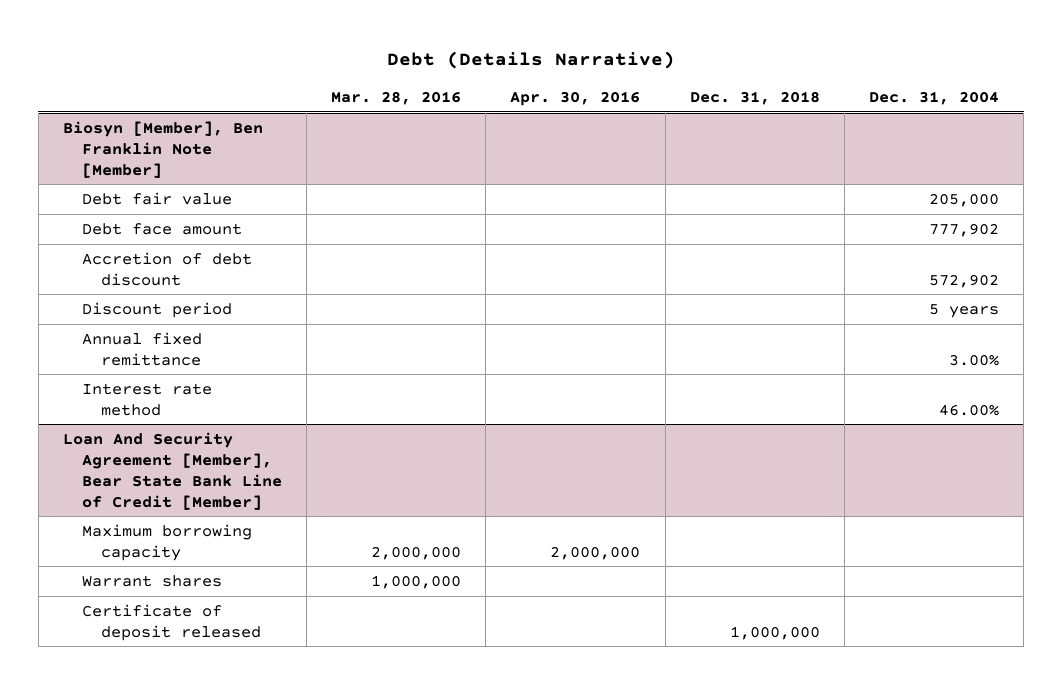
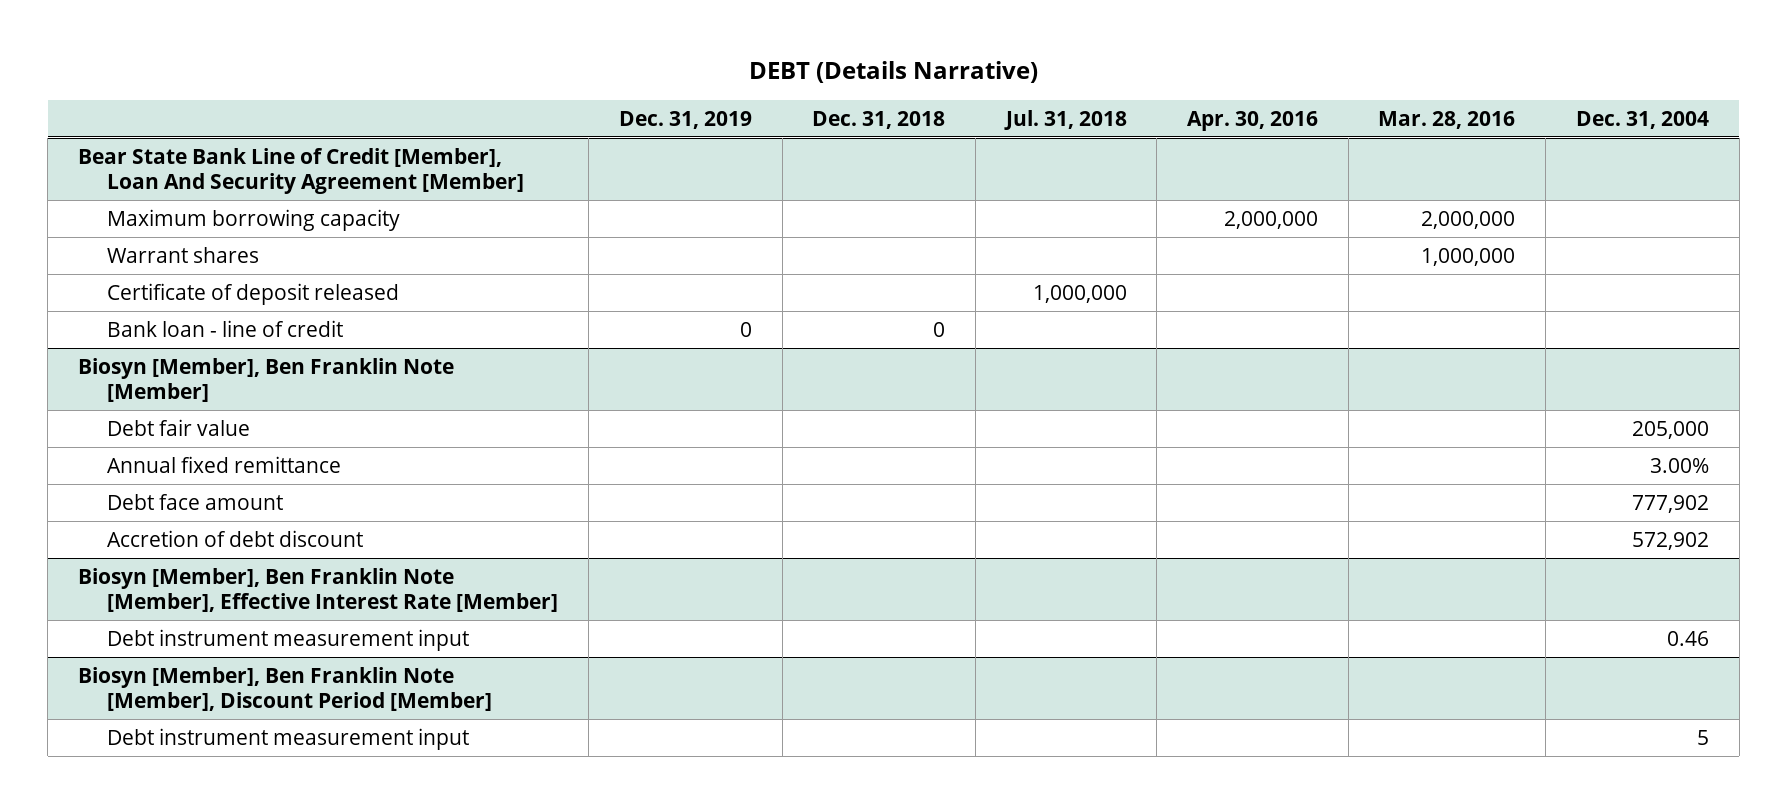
[386,50,675,69] Debt (Details Narrative) -> [749,61,1039,84] DEBT (Details Narrative)
none -> [618,110,752,129] Dec. 31, 2019
none -> [1003,109,1127,130] Jul. 31, 2018
none -> [77,147,525,194] Bear State Bank Line of Credit [Member], Loan And Security Agreement [Member]
none -> [107,208,401,231] Maximum borrowing capacity
none -> [107,246,260,263] Warrant shares
none -> [107,282,400,305] Certificate of deposit released
none -> [107,319,344,337] Bank loan - line of credit
[81,331,202,366] Annual fixed remittance -> [107,455,342,473] Annual fixed remittance
[81,301,232,318] Discount period -> none
[81,382,212,416] Interest rate method -> none
[62,431,282,510] Loan And Security Agreement [Member], Bear State Bank Line of Credit [Member] -> none
[81,523,252,561] Maximum borrowing capacity -> none
[81,574,222,587] Warrant shares -> none
[81,603,261,641] Certificate of deposit released -> none
none -> [77,567,559,612] Biosyn [Member], Ben Franklin Note [Member], Effective Interest Rate [Member]
none -> [107,628,470,651] Debt instrument measurement input
none -> [77,666,493,711] Biosyn [Member], Ben Franklin Note [Member], Discount Period [Member]
none -> [107,727,470,750] Debt instrument measurement input

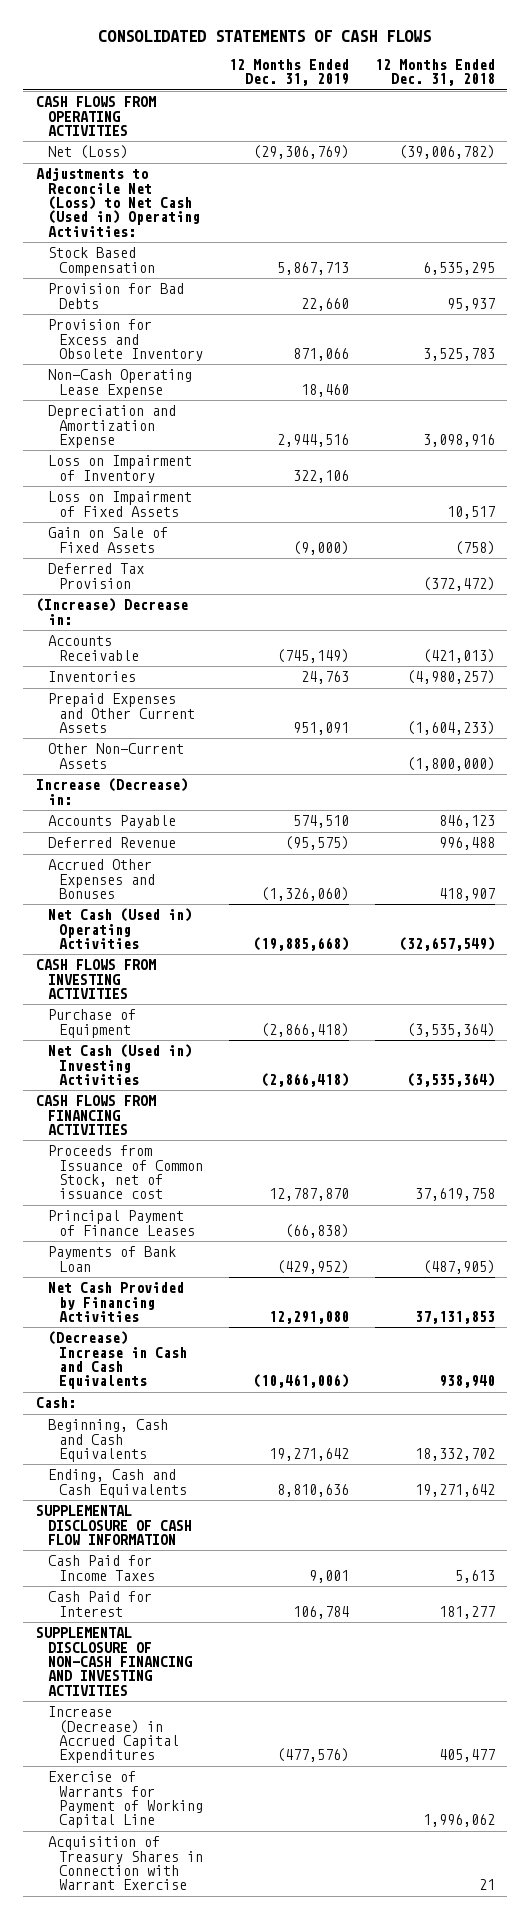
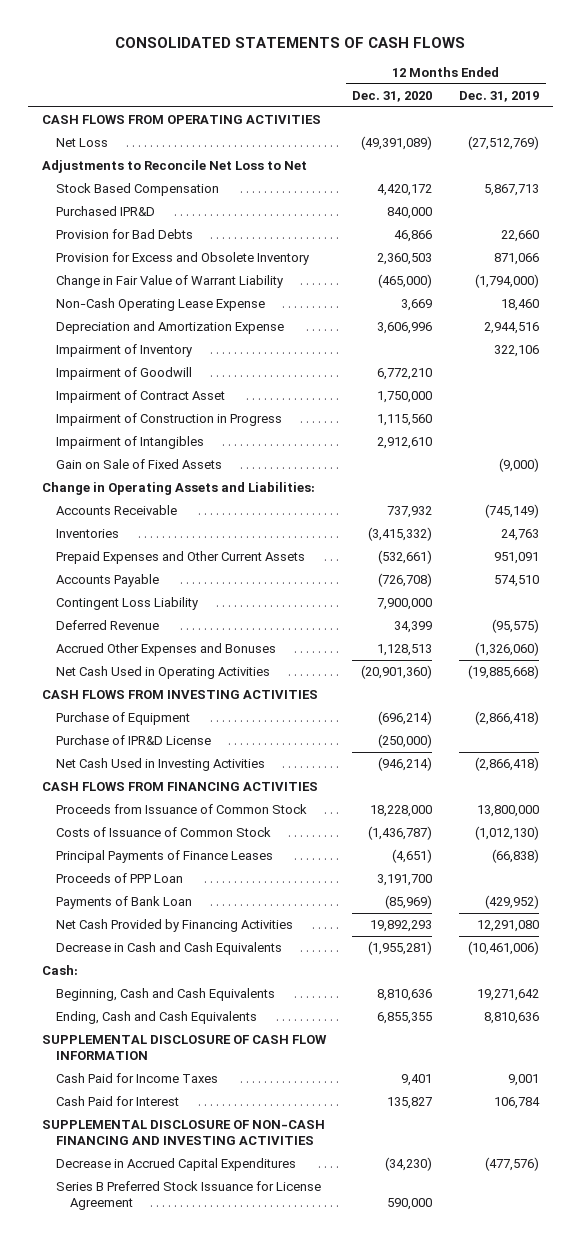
[374,58,495,87] 12 Months Ended Dec. 31, 2018 -> none
none -> [352,90,433,102] Dec. 31, 2020
[47,145,128,160] Net (Loss) -> [55,137,108,147] Net Loss
[252,145,349,160] (29,306,769) -> [468,135,540,150] (27,512,769)
[36,168,200,237] Adjustments to Reconcile Net (Loss) to Net Cash (Used in) Operating Activities: -> [41,159,307,173] Adjustments to Reconcile Net Loss to Net
none -> [55,205,155,216] Purchased IPR&D
none -> [55,274,283,288] Change in Fair Value of Warrant Liability
[47,455,192,483] Loss on Impairment of Inventory -> [55,343,192,357] Impairment of Inventory
none -> [55,366,192,380] Impairment of Goodwill
none -> [55,389,225,403] Impairment of Contract Asset
[47,491,192,517] Loss on Impairment of Fixed Assets -> [55,412,282,426] Impairment of Construction in Progress
none -> [55,435,204,449] Impairment of Intangibles
[47,563,144,589] Deferred Tax Provision -> none
[36,598,189,625] (Increase) Decrease in: -> none
none -> [41,481,315,495] Change in Operating Assets and Liabilities:
[47,743,184,769] Other Non-Current Assets -> none
[36,778,189,805] Increase (Decrease) in: -> none
none -> [55,596,198,610] Contingent Loss Liability
[47,908,192,950] Net Cash (Used in) Operating Activities -> [55,665,270,679] Net Cash Used in Operating Activities
none -> [55,734,211,745] Purchase of IPR&D License
[47,1044,192,1086] Net Cash (Used in) Investing Activities -> [55,757,265,771] Net Cash Used in Investing Activities
[47,1145,204,1200] Proceeds from Issuance of Common Stock, net of issuance cost -> [55,803,307,814] Proceeds from Issuance of Common Stock
[268,1188,349,1202] 12,787,870 -> [477,804,540,817] 13,800,000
none -> [55,826,271,837] Costs of Issuance of Common Stock
[47,1210,196,1236] Principal Payment of Finance Leases -> [55,849,273,863] Principal Payments of Finance Leases
none -> [55,872,183,883] Proceeds of PPP Loan
[47,1331,188,1390] (Decrease) Increase in Cash and Cash Equivalents -> [55,941,282,955] Decrease in Cash and Cash Equivalents
[47,1771,204,1829] Exercise of Warrants for Payment of Working Capital Line -> none
[47,1836,204,1891] Acquisition of Treasury Shares in Connection with Warrant Exercise -> none
[47,1706,180,1764] Increase (Decrease) in Accrued Capital Expenditures -> [55,1157,296,1171] Decrease in Accrued Capital Expenditures
none -> [55,1180,321,1210] Series B Preferred Stock Issuance for License Agreement

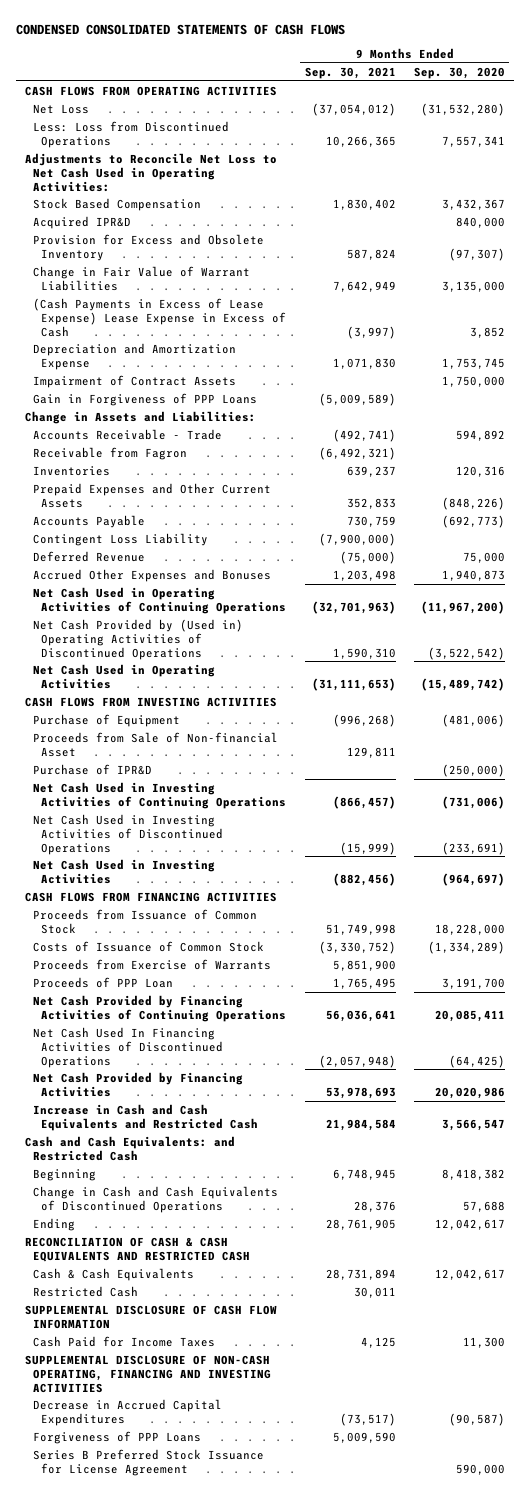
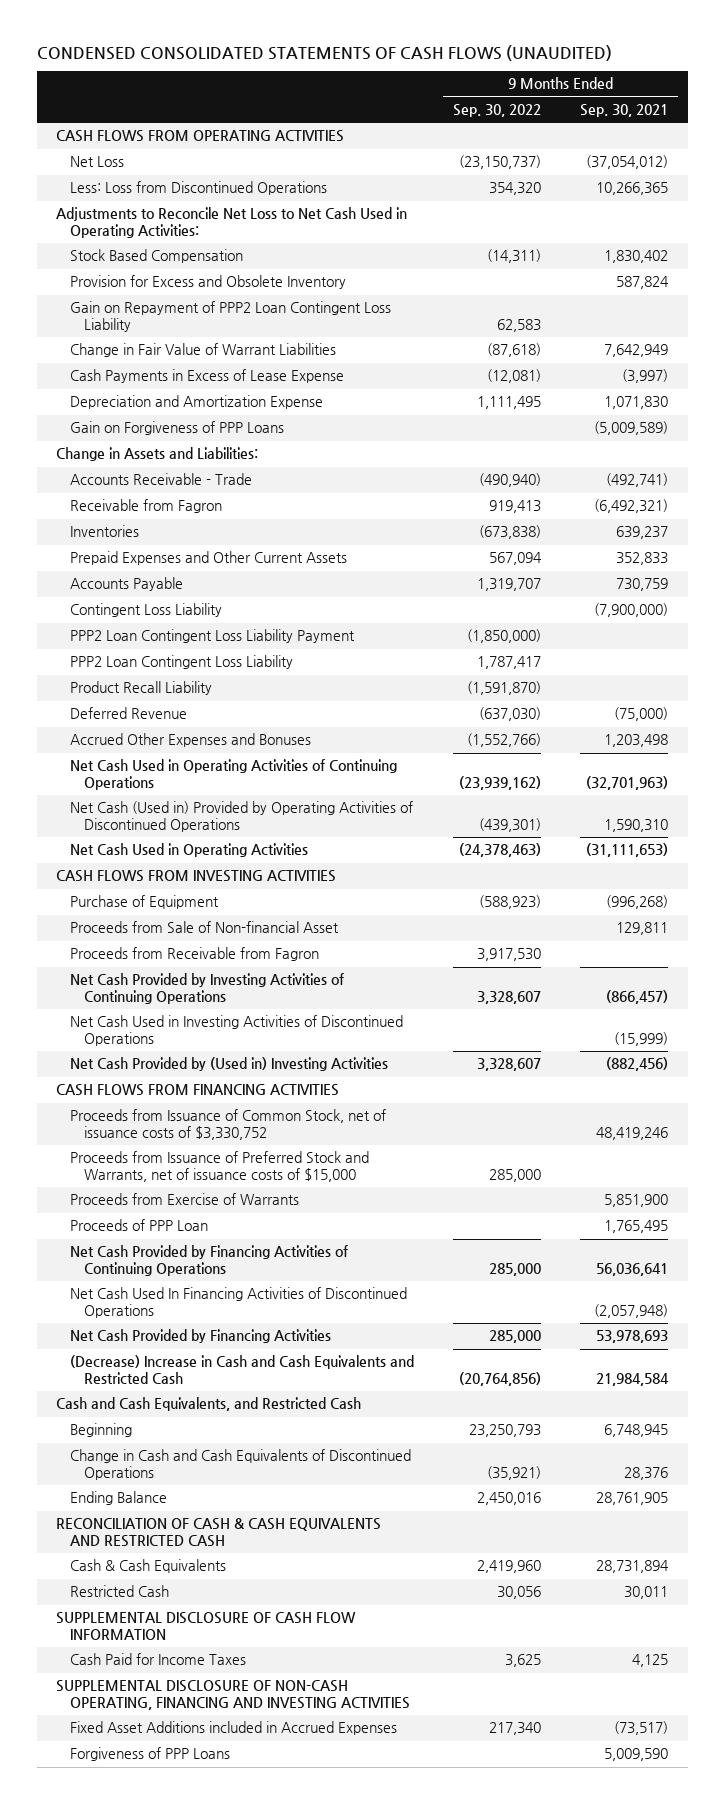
[15,23,345,35] CONDENSED CONSOLIDATED STATEMENTS OF CASH FLOWS -> [36,44,612,61] CONDENSED CONSOLIDATED STATEMENTS OF CASH FLOWS (UNAUDITED)
[413,66,505,79] Sep. 30, 2020 -> none
none -> [453,103,542,117] Sep. 30, 2022
[33,215,132,229] Acquired IPR&D -> none
none -> [70,301,392,333] Gain on Repayment of PPP2 Loan Contingent Loss Liability
[33,297,287,337] (Cash Payments in Excess of Lease Expense) Lease Expense in Excess of Cash -> [70,369,345,384] Cash Payments in Excess of Lease Expense
[33,374,237,388] Impairment of Contract Assets -> none
[33,392,258,406] Gain in Forgiveness of PPP Loans -> [70,421,285,436] Gain on Forgiveness of PPP Loans
none -> [70,629,356,644] PPP2 Loan Contingent Loss Liability Payment
none -> [70,655,294,670] PPP2 Loan Contingent Loss Liability
none -> [70,681,213,696] Product Recall Liability
[33,618,244,660] Net Cash Provided by (Used in) Operating Activities of Discontinued Operations -> [70,801,414,833] Net Cash (Used in) Provided by Operating Activities of Discontinued Operations
[33,763,153,775] Purchase of IPR&D -> none
none -> [70,947,320,962] Proceeds from Receivable from Fagron
[33,781,287,809] Net Cash Used in Investing Activities of Continuing Operations -> [70,973,345,1005] Net Cash Provided by Investing Activities of Continuing Operations
[33,858,216,884] Net Cash Used in Investing Activities -> [70,1057,389,1072] Net Cash Provided by (Used in) Investing Activities
[33,940,265,952] Costs of Issuance of Common Stock -> none
[33,908,258,934] Proceeds from Issuance of Common Stock -> [70,1109,387,1141] Proceeds from Issuance of Common Stock, net of issuance costs of $3,330,752
[325,923,396,935] 51,749,998 -> [596,1127,669,1141] 48,419,246
none -> [70,1151,370,1183] Proceeds from Issuance of Preferred Stock and Warrants, net of issuance costs of $15,000
[33,1103,259,1131] Increase in Cash and Cash Equivalents and Restricted Cash -> [70,1355,415,1385] (Decrease) Increase in Cash and Cash Equivalents and Restricted Cash
[25,1135,236,1161] Cash and Cash Equivalents: and Restricted Cash -> [56,1397,362,1412] Cash and Cash Equivalents, and Restricted Cash
[33,1217,76,1231] Ending -> [70,1491,168,1506] Ending Balance
[33,1398,223,1426] Decrease in Accrued Capital Expenditures -> [70,1721,398,1736] Fixed Asset Additions included in Accrued Expenses
[33,1448,265,1476] Series B Preferred Stock Issuance for License Agreement -> none

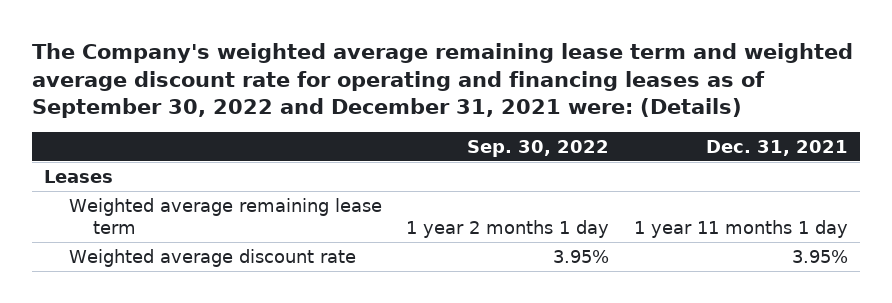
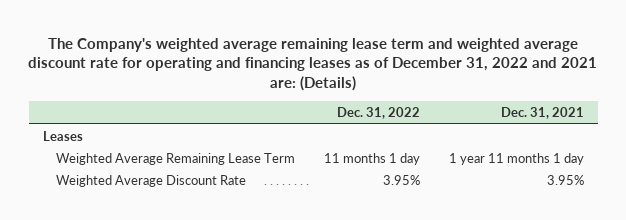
[31,43,853,119] The Company's weighted average remaining lease term and weighted average discount rate for operating and financing leases as of September 30, 2022 and December 31, 2021 were: (Details) -> [28,37,598,92] The Company's weighted average remaining lease term and weighted average discount rate for operating and financing leases as of December 31, 2022 and 2021 are: (Details)
[467,139,610,157] Sep. 30, 2022 -> none
none -> [336,107,420,120] Dec. 31, 2022
[68,197,382,234] Weighted average remaining lease term -> [56,152,296,165] Weighted Average Remaining Lease Term
[68,248,356,267] Weighted average discount rate -> [56,174,247,187] Weighted Average Discount Rate

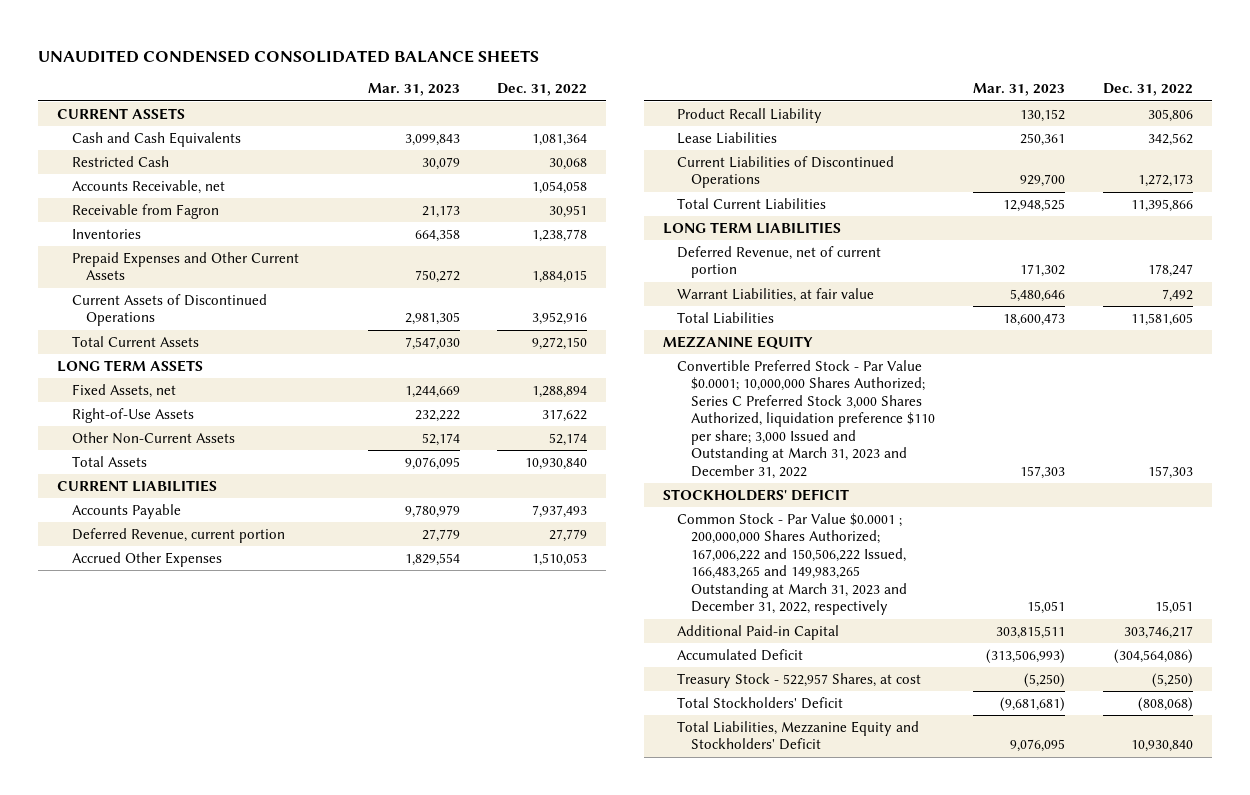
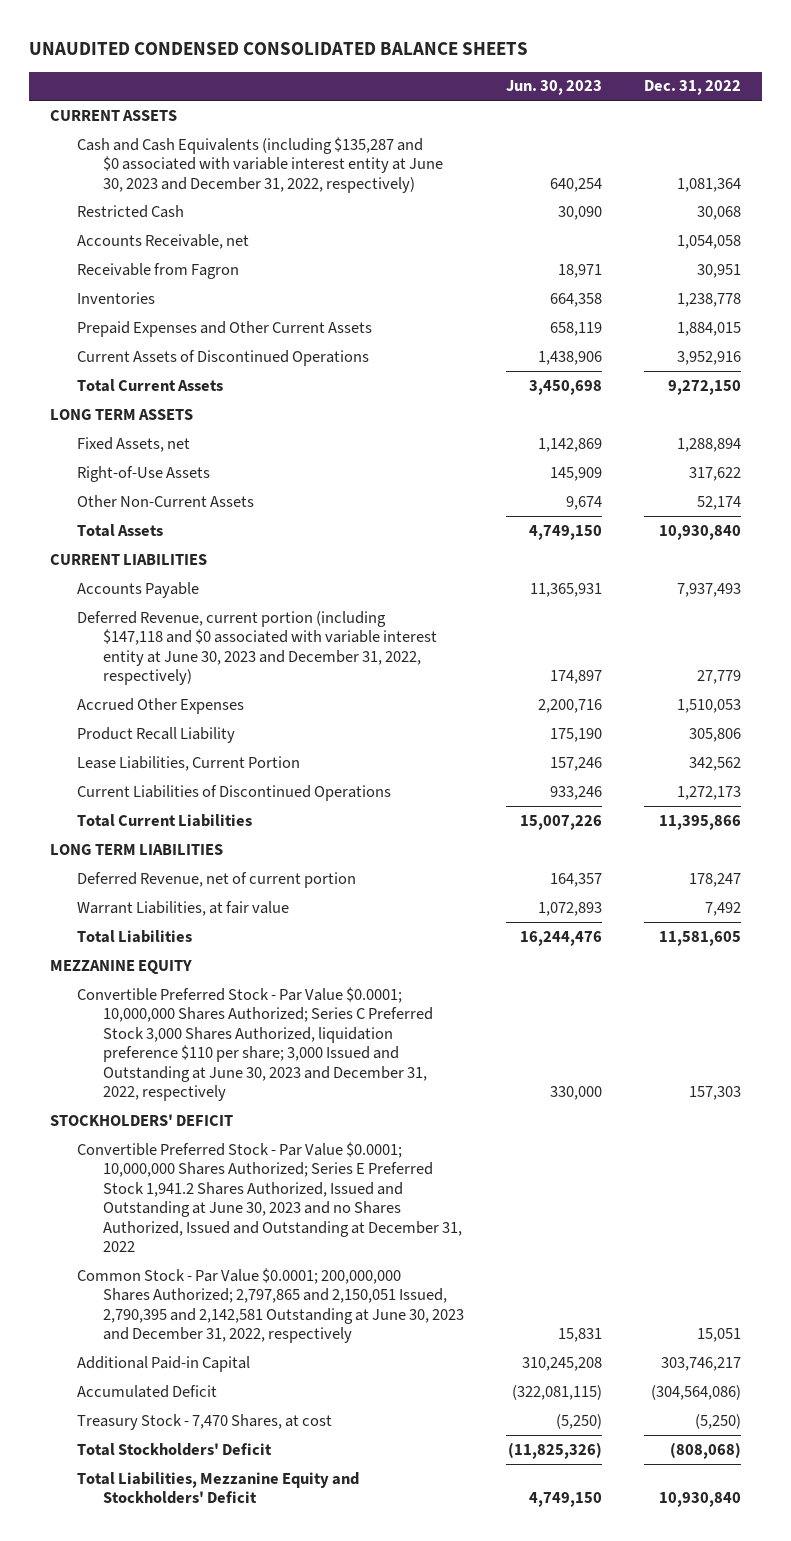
[367,83,460,97] Mar. 31, 2023 -> none
none -> [506,80,603,96] Jun. 30, 2023
[71,131,241,147] Cash and Cash Equivalents -> [76,136,444,193] Cash and Cash Equivalents (including $135,287 and $0 associated with variable interest entity at June 30, 2023 and December 31, 2022, respectively)
[71,527,285,543] Deferred Revenue, current portion -> [76,610,438,686] Deferred Revenue, current portion (including $147,118 and $0 associated with variable interest entity at June 30, 2023 and December 31, 2022, respectively)
[676,131,777,144] Lease Liabilities -> [76,755,300,771] Lease Liabilities, Current Portion
[676,359,935,479] Convertible Preferred Stock - Par Value $0.0001; 10,000,000 Shares Authorized; Series C Preferred Stock 3,000 Shares Authorized, liquidation preference $110 per share; 3,000 Issued and Outstanding at March 31, 2023 and December 31, 2022 -> [76,986,434,1102] Convertible Preferred Stock - Par Value $0.0001; 10,000,000 Shares Authorized; Series C Preferred Stock 3,000 Shares Authorized, liquidation preference $110 per share; 3,000 Issued and Outstanding at June 30, 2023 and December 31, 2022, respectively
none -> [76,1141,463,1253] Convertible Preferred Stock - Par Value $0.0001; 10,000,000 Shares Authorized; Series E Preferred Stock 1,941.2 Shares Authorized, Issued and Outstanding at June 30, 2023 and no Shares Authorized, Issued and Outstanding at December 31, 2022
[676,512,907,616] Common Stock - Par Value $0.0001 ; 200,000,000 Shares Authorized; 167,006,222 and 150,506,222 Issued, 166,483,265 and 149,983,265 Outstanding at March 31, 2023 and December 31, 2022, respectively -> [76,1267,465,1344] Common Stock - Par Value $0.0001; 200,000,000 Shares Authorized; 2,797,865 and 2,150,051 Issued, 2,790,395 and 2,142,581 Outstanding at June 30, 2023 and December 31, 2022, respectively
[676,672,921,688] Treasury Stock - 522,957 Shares, at cost -> [76,1413,332,1430] Treasury Stock - 7,470 Shares, at cost

